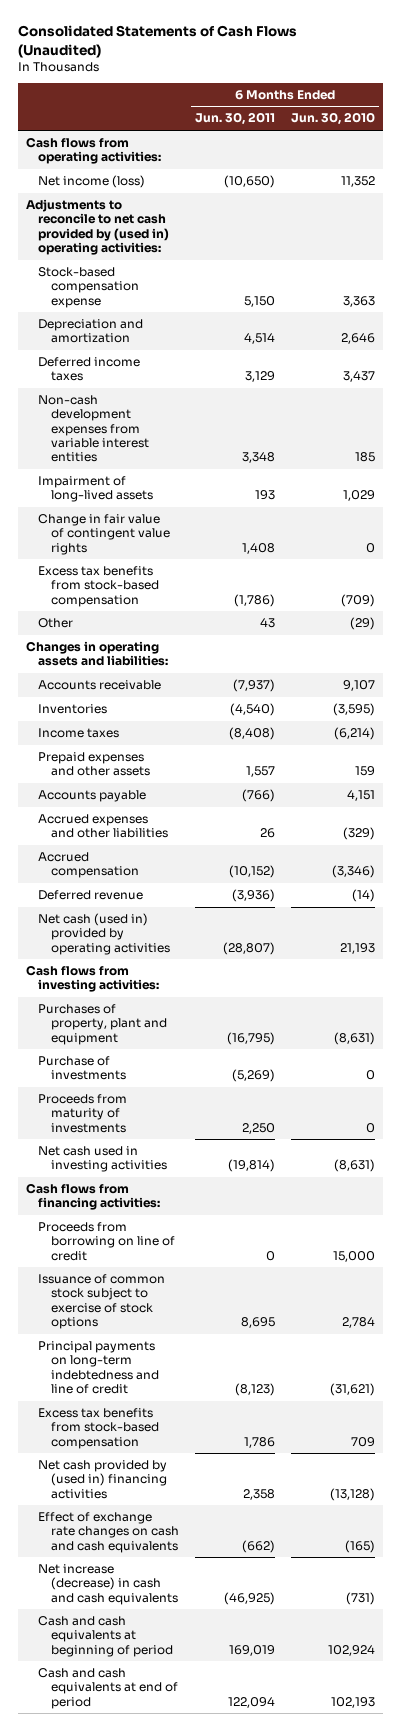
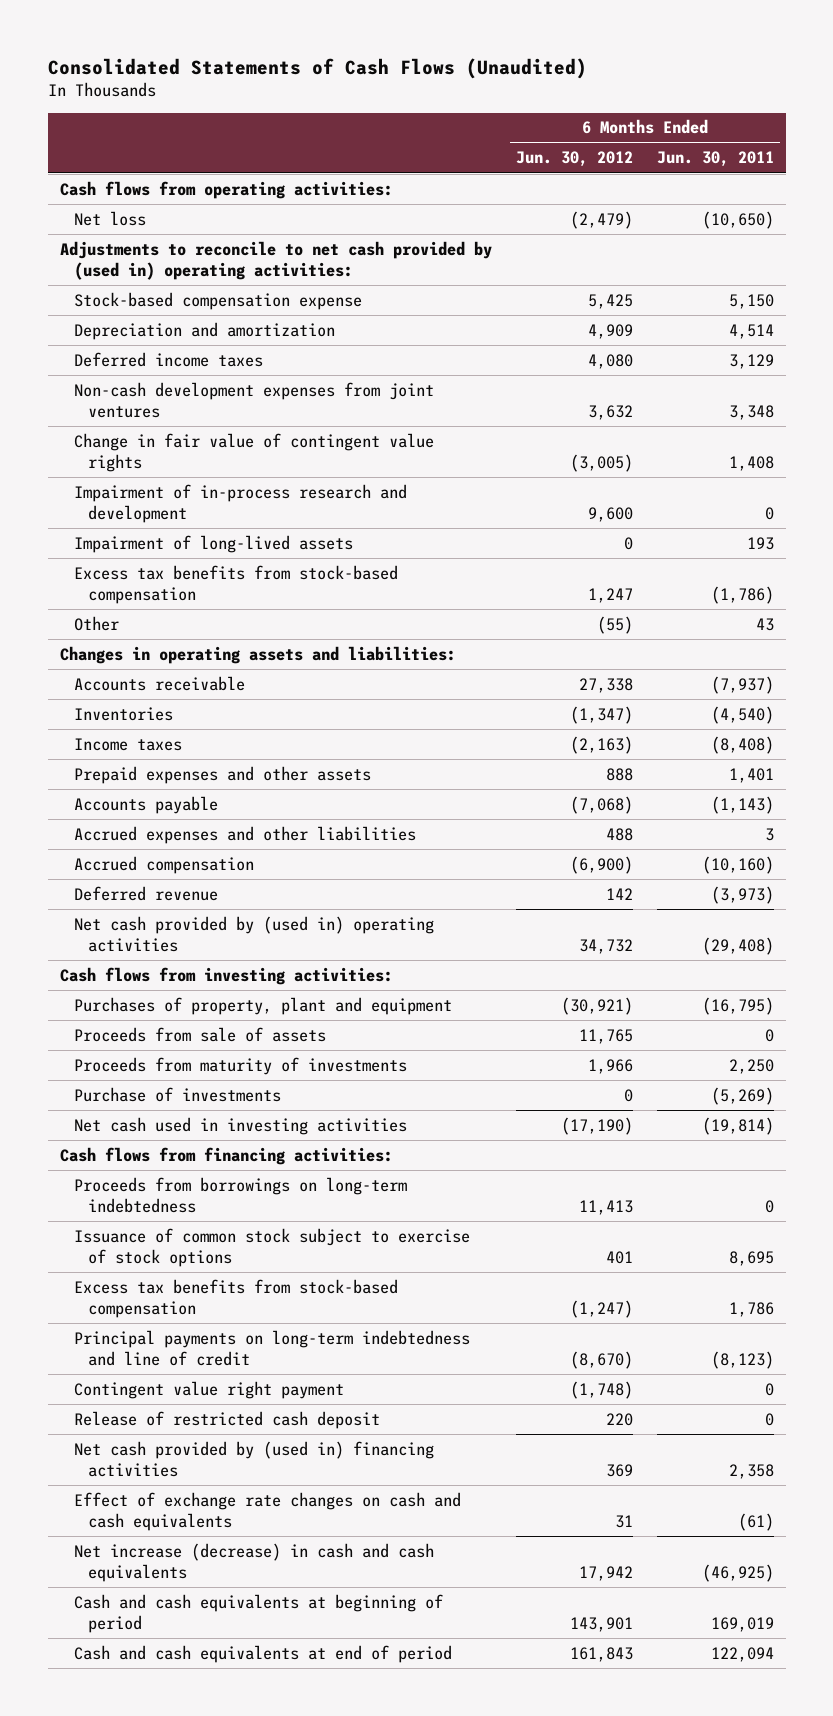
[290,112,375,126] Jun. 30, 2010 -> none
none -> [515,151,633,168] Jun. 30, 2012
[38,175,146,189] Net income (loss) -> [73,210,146,226] Net loss
[38,395,149,463] Non-cash development expenses from variable interest entities -> [73,381,434,418] Non-cash development expenses from joint ventures
none -> [73,483,407,523] Impairment of in-process research and development
[38,476,153,503] Impairment of long-lived assets -> [73,534,353,553] Impairment of long-lived assets
[245,766,275,778] 1,557 -> [728,767,774,783] 1,401
[241,789,275,803] (766) -> [710,795,774,814] (1,143)
[259,828,275,839] 26 -> [764,827,774,841] 3
[228,865,275,879] (10,152) -> [701,855,774,874] (10,160)
[231,889,275,903] (3,936) -> [710,885,774,904] (3,973)
[38,913,170,955] Net cash (used in) provided by operating activities -> [73,915,434,952] Net cash provided by (used in) operating activities
[222,941,275,955] (28,807) -> [701,936,774,955] (29,408)
none -> [73,1026,326,1042] Proceeds from sale of assets
[38,1056,126,1081] Purchase of investments -> [73,1086,281,1102] Purchase of investments
[38,1222,175,1261] Proceeds from borrowing on line of credit -> none
none -> [73,1176,407,1213] Proceeds from borrowings on long-term indebtedness
[38,1341,159,1395] Principal payments on long-term indebtedness and line of credit -> [73,1329,470,1366] Principal payments on long-term indebtedness and line of credit
none -> [73,1380,344,1399] Contingent value right payment
none -> [73,1410,380,1429] Release of restricted cash deposit
[241,1539,275,1553] (662) -> [737,1512,774,1531] (61)

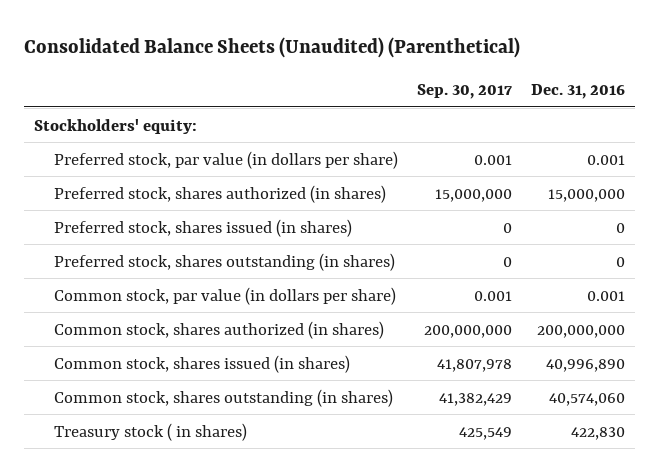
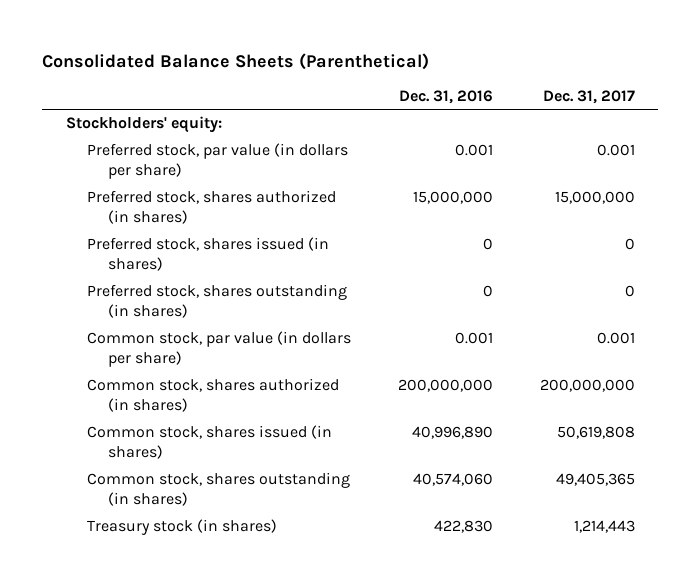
[24,37,521,59] Consolidated Balance Sheets (Unaudited) (Parenthetical) -> [42,52,430,70] Consolidated Balance Sheets (Parenthetical)
[417,83,513,99] Sep. 30, 2017 -> none
none -> [542,89,635,104] Dec. 31, 2017
[54,422,248,441] Treasury stock ( in shares) -> [86,519,277,536] Treasury stock (in shares)

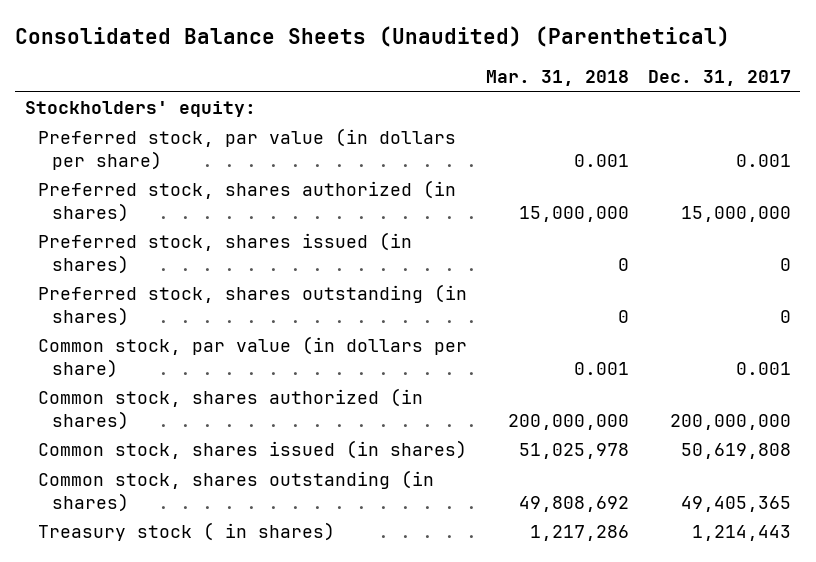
[42,52,430,70] Consolidated Balance Sheets (Parenthetical) -> [15,25,731,47] Consolidated Balance Sheets (Unaudited) (Parenthetical)
[398,89,493,104] Dec. 31, 2016 -> none
none -> [486,70,630,87] Mar. 31, 2018
[86,519,277,536] Treasury stock (in shares) -> [38,522,336,542] Treasury stock ( in shares)

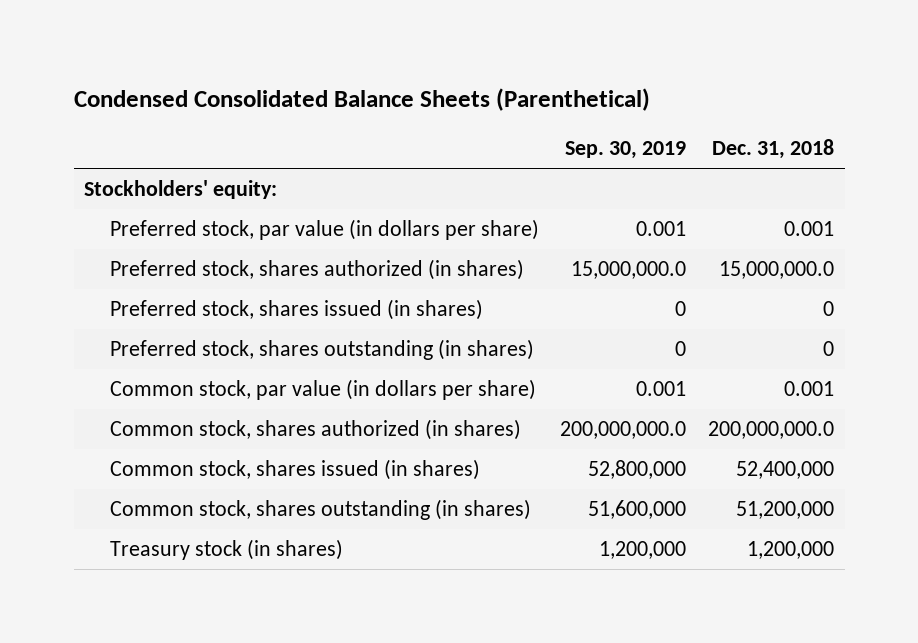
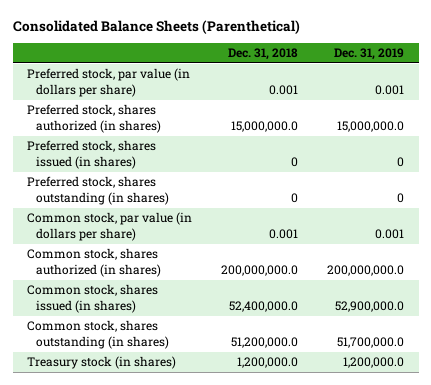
[73,87,650,111] Condensed Consolidated Balance Sheets (Parenthetical) -> [12,19,300,34] Consolidated Balance Sheets (Parenthetical)
[565,141,687,160] Sep. 30, 2019 -> none
none -> [334,48,405,61] Dec. 31, 2019
[84,179,278,199] Stockholders' equity: -> none
[735,460,834,479] 52,400,000 -> [229,300,299,312] 52,400,000.0
[735,500,834,519] 51,200,000 -> [231,336,299,348] 51,200,000.0
[746,540,834,559] 1,200,000 -> [237,357,299,369] 1,200,000.0

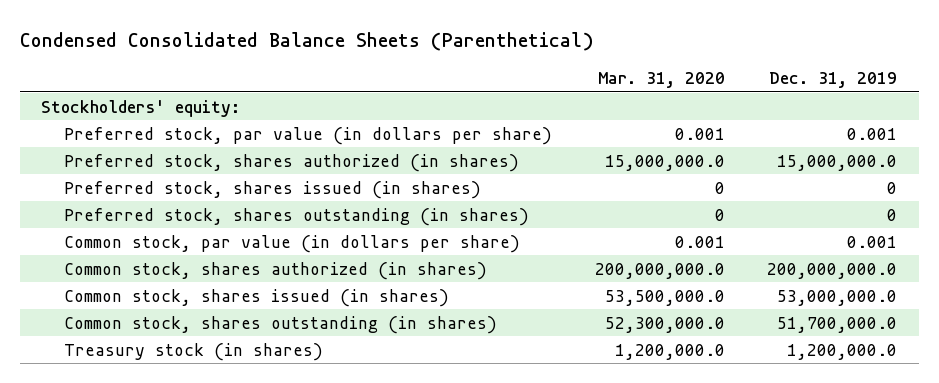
[12,19,300,34] Consolidated Balance Sheets (Parenthetical) -> [19,32,594,52] Condensed Consolidated Balance Sheets (Parenthetical)
[228,48,299,61] Dec. 31, 2018 -> none
none -> [597,72,725,89] Mar. 31, 2020
none -> [41,99,241,117] Stockholders' equity:
[335,300,405,312] 52,900,000.0 -> [777,289,898,306] 53,000,000.0

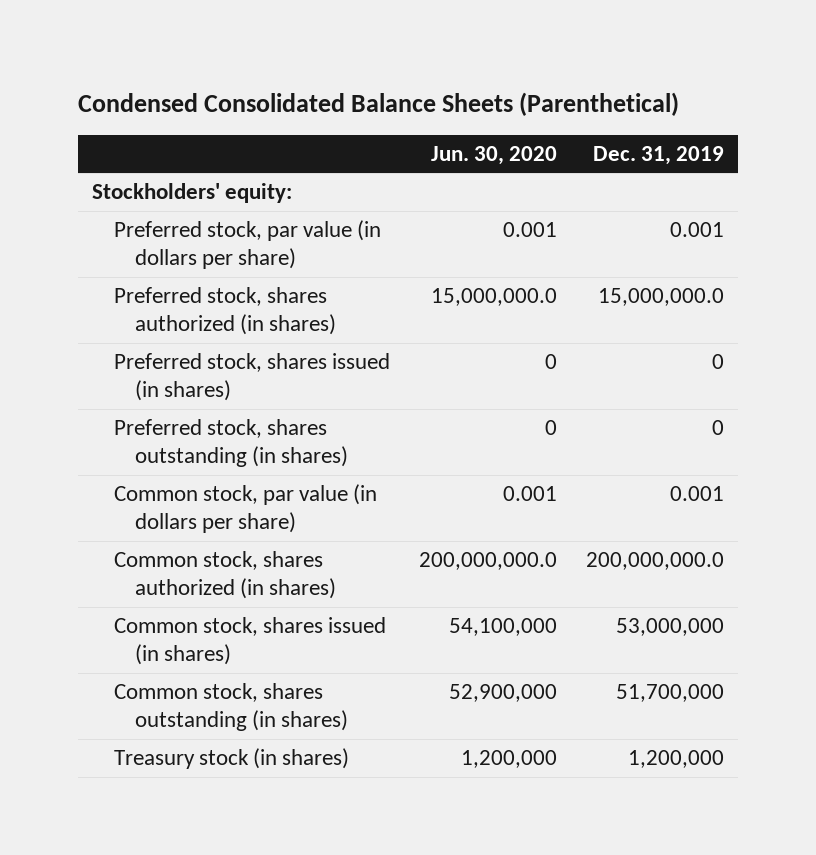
[597,72,725,89] Mar. 31, 2020 -> none
none -> [430,145,557,165] Jun. 30, 2020
[777,289,898,306] 53,000,000.0 -> [615,618,724,637] 53,000,000
[777,316,898,333] 51,700,000.0 -> [615,684,724,703] 51,700,000
[787,343,898,360] 1,200,000.0 -> [627,750,724,769] 1,200,000

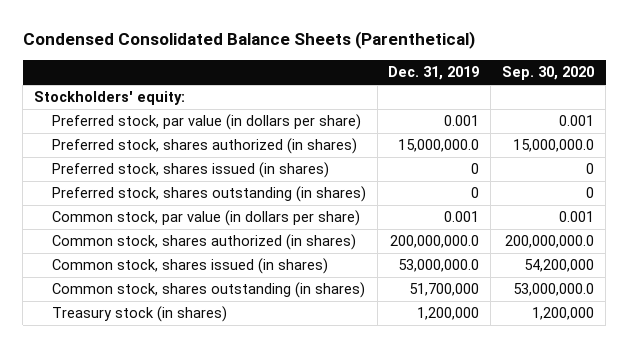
[430,145,557,165] Jun. 30, 2020 -> none
none -> [502,66,595,81] Sep. 30, 2020
[615,618,724,637] 53,000,000 -> [398,259,480,273] 53,000,000.0

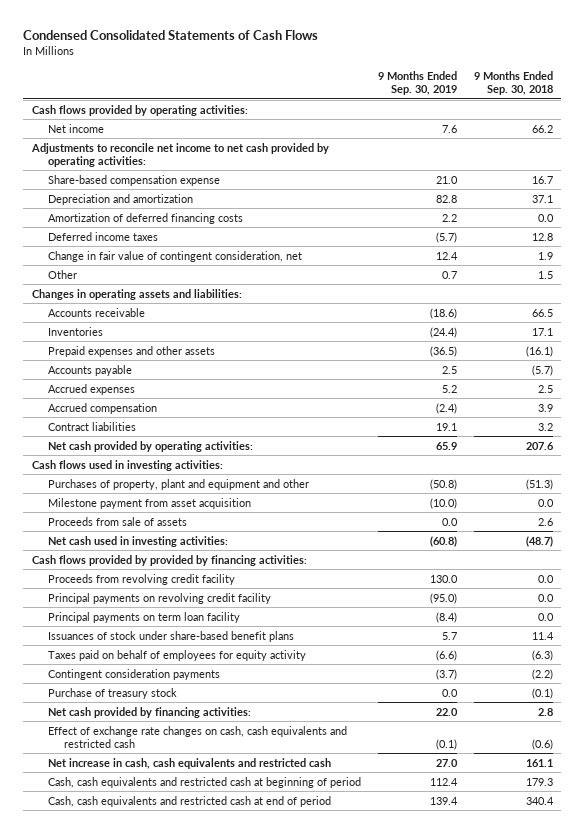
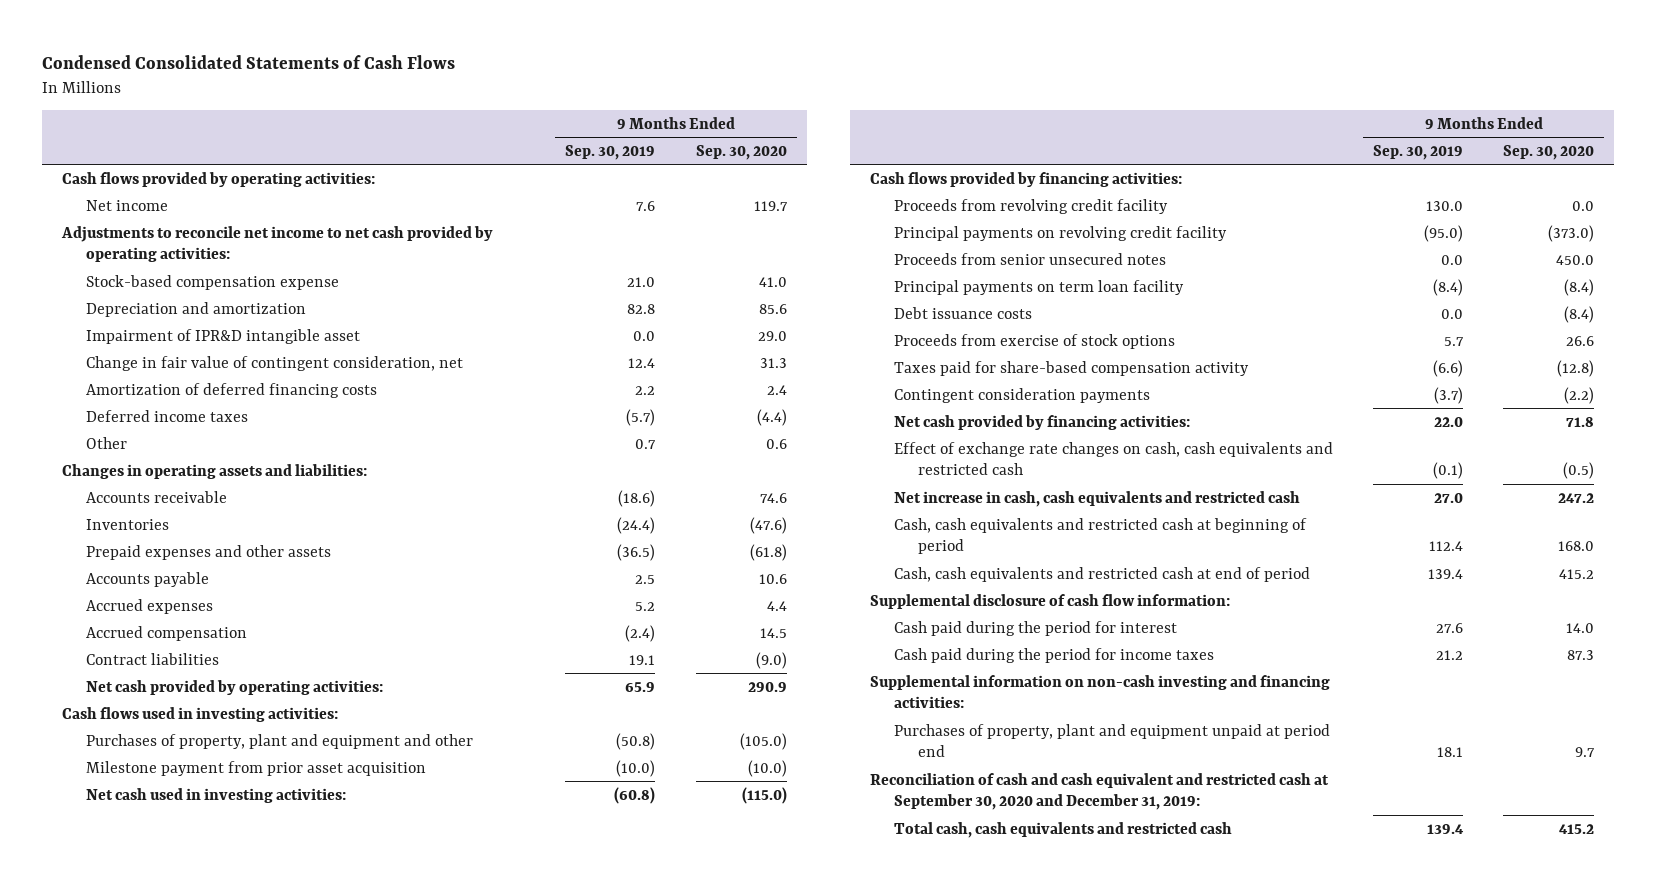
[473,71,553,96] 9 Months Ended Sep. 30, 2018 -> none
none -> [695,144,787,160] Sep. 30, 2020
[47,174,220,186] Share-based compensation expense -> [86,274,340,290] Stock-based compensation expense
none -> [86,328,361,344] Impairment of IPR&D intangible asset
[47,250,302,262] Change in fair value of contingent consideration, net -> [86,355,464,371] Change in fair value of contingent consideration, net
[47,516,187,526] Proceeds from sale of assets -> none
[47,497,251,509] Milestone payment from asset acquisition -> [86,760,427,776] Milestone payment from prior asset acquisition
[31,554,307,566] Cash flows provided by provided by financing activities: -> [870,171,1183,187] Cash flows provided by financing activities:
none -> [894,252,1167,265] Proceeds from senior unsecured notes
none -> [894,306,1033,319] Debt issuance costs
[47,630,294,642] Issuances of stock under share-based benefit plans -> [894,333,1176,349] Proceeds from exercise of stock options
[47,649,306,661] Taxes paid on behalf of employees for equity activity -> [894,360,1250,376] Taxes paid for share-based compensation activity
[47,687,177,699] Purchase of treasury stock -> none
none -> [870,593,1231,609] Supplemental disclosure of cash flow information:
none -> [894,620,1178,636] Cash paid during the period for interest
none -> [894,647,1215,663] Cash paid during the period for income taxes
none -> [870,674,1331,709] Supplemental information on non-cash investing and financing activities:
none -> [894,723,1331,758] Purchases of property, plant and equipment unpaid at period end
none -> [870,772,1330,811] Reconciliation of cash and cash equivalent and restricted cash at September 30, 2020 and December 31, 2019:
none -> [894,821,1233,838] Total cash, cash equivalents and restricted cash

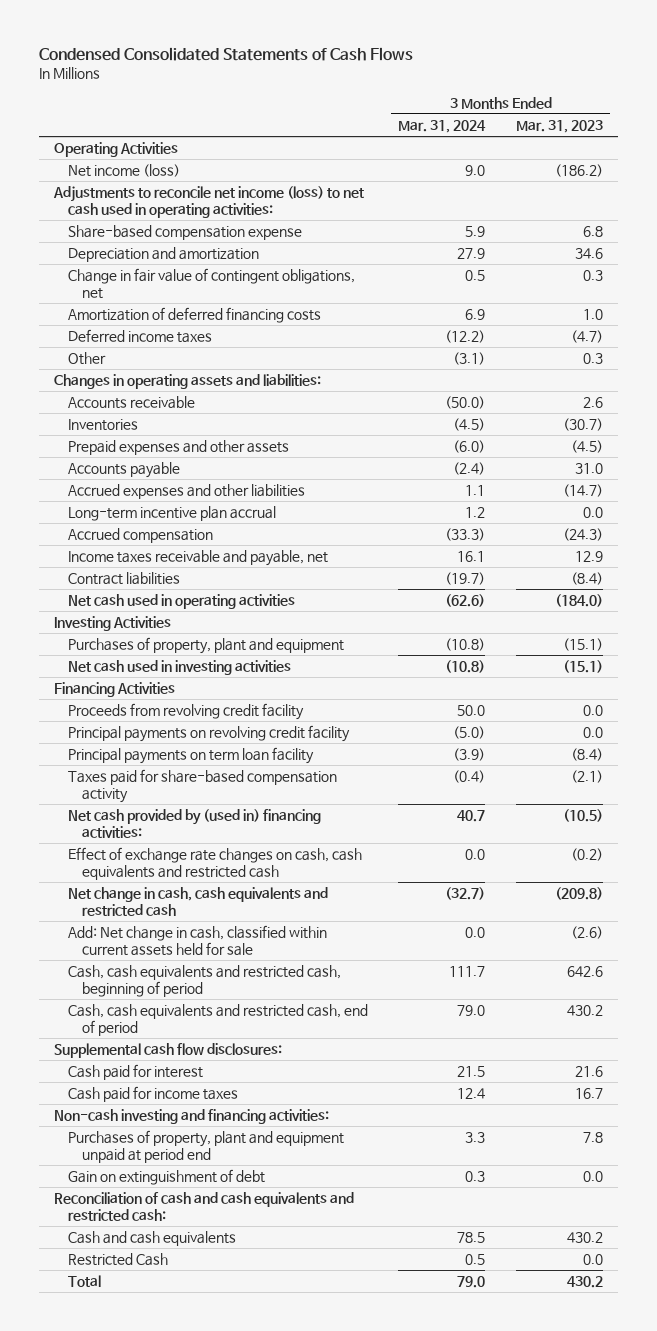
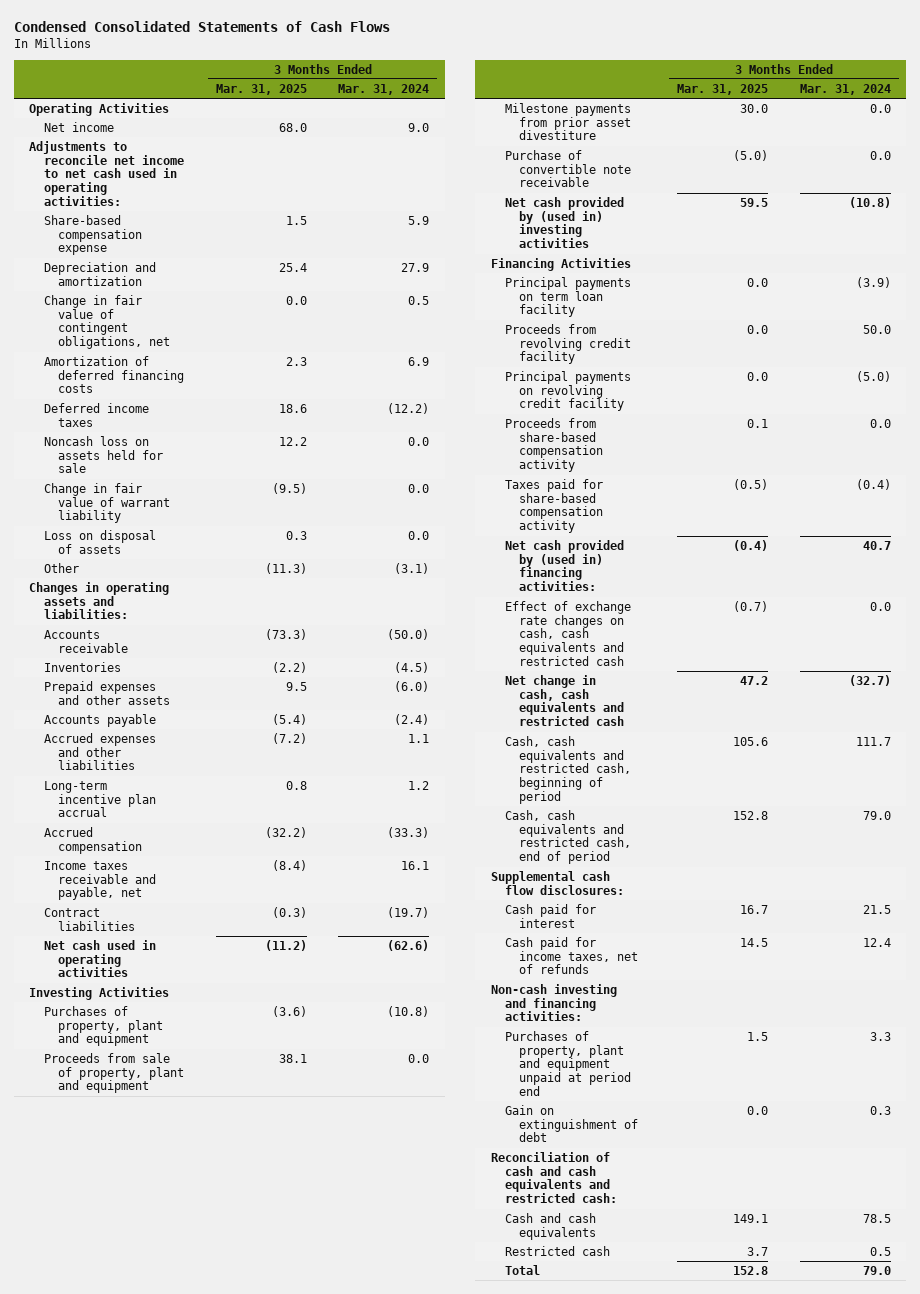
[515,119,603,133] Mar. 31, 2023 -> none
none -> [215,83,307,95] Mar. 31, 2025
[68,163,181,177] Net income (loss) -> [43,121,114,132] Net income
[53,185,365,219] Adjustments to reconcile net income (loss) to net cash used in operating activities: -> [29,140,184,207] Adjustments to reconcile net income to net cash used in operating activities:
none -> [43,435,164,474] Noncash loss on assets held for sale
none -> [43,482,171,524] Change in fair value of warrant liability
none -> [43,529,156,554] Loss on disposal of assets
none -> [43,1052,185,1094] Proceeds from sale of property, plant and equipment
none -> [505,102,632,141] Milestone payments from prior asset divestiture
none -> [505,149,632,188] Purchase of convertible note receivable
[68,659,292,675] Net cash used in investing activities -> [505,196,625,249] Net cash provided by (used in) investing activities
[68,746,315,764] Principal payments on term loan facility -> [505,276,632,318] Principal payments on term loan facility
none -> [505,417,604,473] Proceeds from share-based compensation activity
[68,924,328,957] Add: Net change in cash, classified within current assets held for sale -> none
[68,1085,239,1102] Cash paid for income taxes -> [505,936,639,975] Cash paid for income taxes, net of refunds
[68,1252,169,1266] Restricted Cash -> [505,1245,611,1256] Restricted cash

